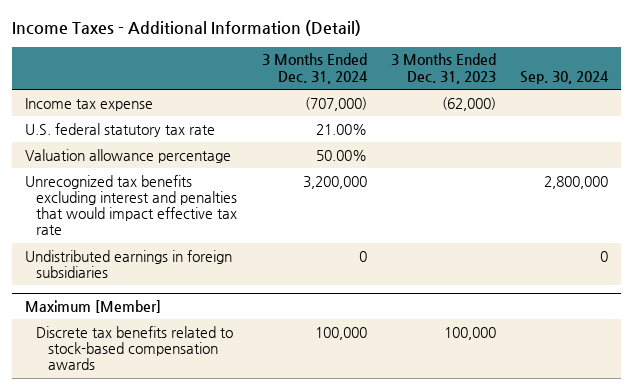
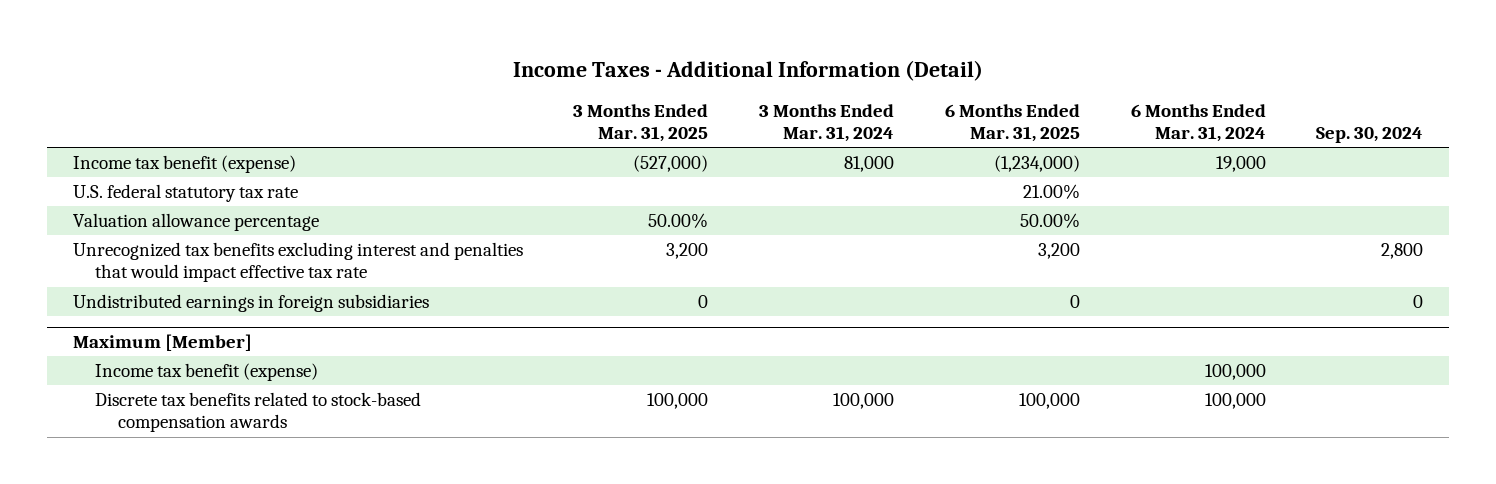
[261,53,368,84] 3 Months Ended Dec. 31, 2024 -> none
[390,53,496,84] 3 Months Ended Dec. 31, 2023 -> none
none -> [573,103,709,143] 3 Months Ended Mar. 31, 2025
none -> [759,103,895,143] 3 Months Ended Mar. 31, 2024
none -> [944,103,1080,143] 6 Months Ended Mar. 31, 2025
none -> [1130,103,1266,143] 6 Months Ended Mar. 31, 2024
[24,97,153,111] Income tax expense -> [72,155,296,174] Income tax benefit (expense)
[544,175,609,189] 2,800,000 -> [1381,243,1424,260] 2,800
none -> [95,363,319,382] Income tax benefit (expense)

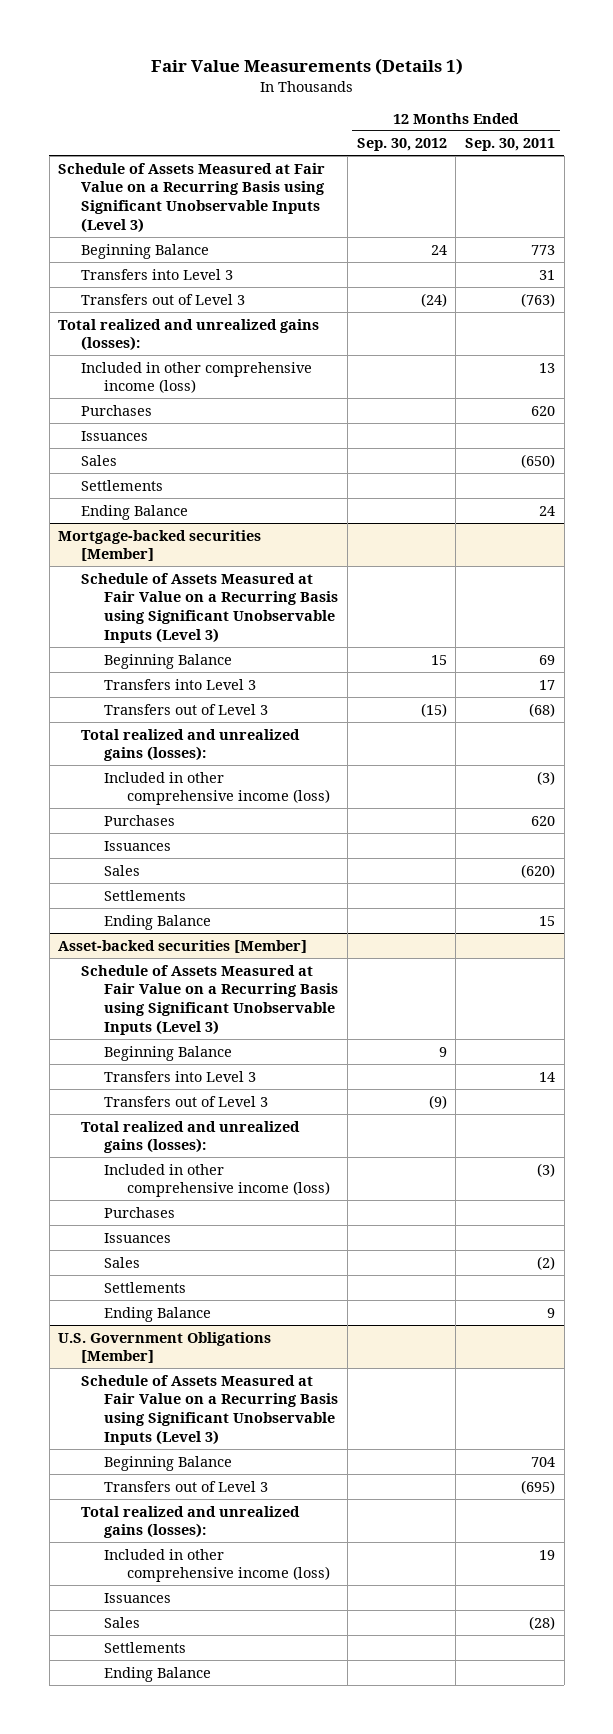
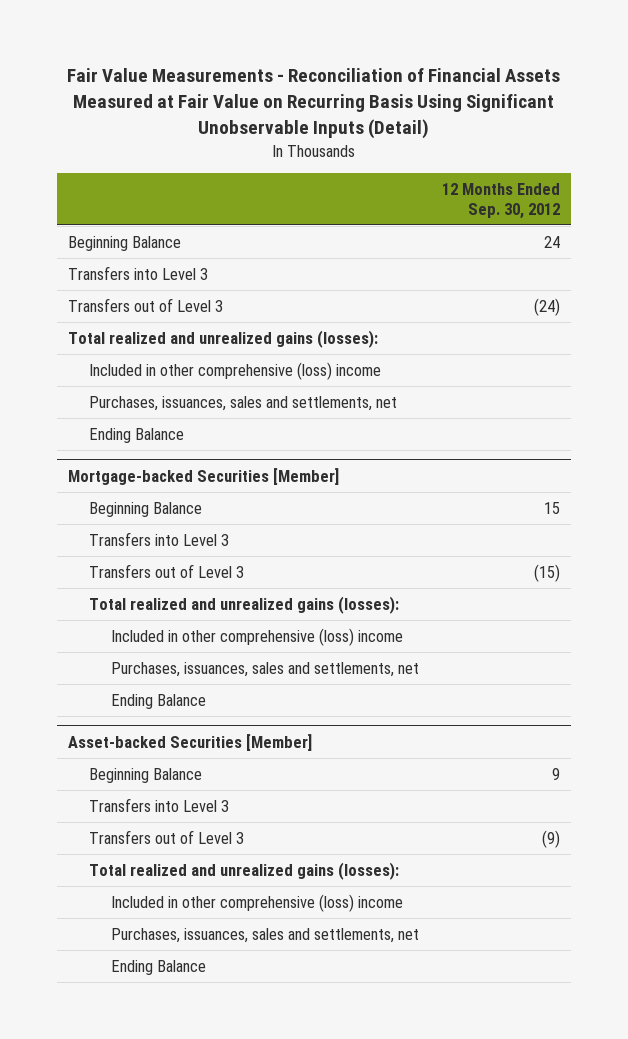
[150,57,463,75] Fair Value Measurements (Details 1) -> [67,68,561,140] Fair Value Measurements - Reconciliation of Financial Assets Measured at Fair Value on Recurring Basis Using Significant Unobservable Inputs (Detail)
[465,138,556,152] Sep. 30, 2011 -> none
[58,162,326,234] Schedule of Assets Measured at Fair Value on a Recurring Basis using Significant Unobservable Inputs (Level 3) -> none
[81,404,153,416] Purchases -> none
[81,430,149,441] Issuances -> none
[81,454,118,466] Sales -> none
[81,479,164,491] Settlements -> none
[81,361,313,394] Included in other comprehensive income (loss) -> [89,362,382,381] Included in other comprehensive (loss) income
none -> [89,396,398,412] Purchases, issuances, sales and settlements, net
[81,572,339,644] Schedule of Assets Measured at Fair Value on a Recurring Basis using Significant Unobservable Inputs (Level 3) -> none
[58,529,262,562] Mortgage-backed securities [Member] -> [68,467,340,485] Mortgage-backed Securities [Member]
[104,814,176,826] Purchases -> none
[104,840,172,851] Issuances -> none
[104,864,141,876] Sales -> none
[104,889,187,901] Settlements -> none
[104,771,330,806] Included in other comprehensive income (loss) -> [110,628,403,647] Included in other comprehensive (loss) income
none -> [110,662,419,678] Purchases, issuances, sales and settlements, net
[81,964,339,1036] Schedule of Assets Measured at Fair Value on a Recurring Basis using Significant Unobservable Inputs (Level 3) -> none
[58,939,308,953] Asset-backed securities [Member] -> [68,733,313,751] Asset-backed Securities [Member]
[104,1206,176,1218] Purchases -> none
[104,1232,172,1243] Issuances -> none
[104,1256,141,1268] Sales -> none
[104,1281,187,1293] Settlements -> none
[104,1163,330,1198] Included in other comprehensive income (loss) -> [110,894,403,913] Included in other comprehensive (loss) income
none -> [110,928,419,944] Purchases, issuances, sales and settlements, net
[58,1331,272,1364] U.S. Government Obligations [Member] -> none
[81,1374,339,1446] Schedule of Assets Measured at Fair Value on a Recurring Basis using Significant Unobservable Inputs (Level 3) -> none
[104,1455,233,1471] Beginning Balance -> none
[104,1480,269,1492] Transfers out of Level 3 -> none
[81,1505,301,1539] Total realized and unrealized gains (losses): -> none
[104,1548,330,1583] Included in other comprehensive income (loss) -> none
[104,1592,172,1603] Issuances -> none
[104,1616,141,1628] Sales -> none
[104,1641,187,1653] Settlements -> none
[104,1666,212,1682] Ending Balance -> none

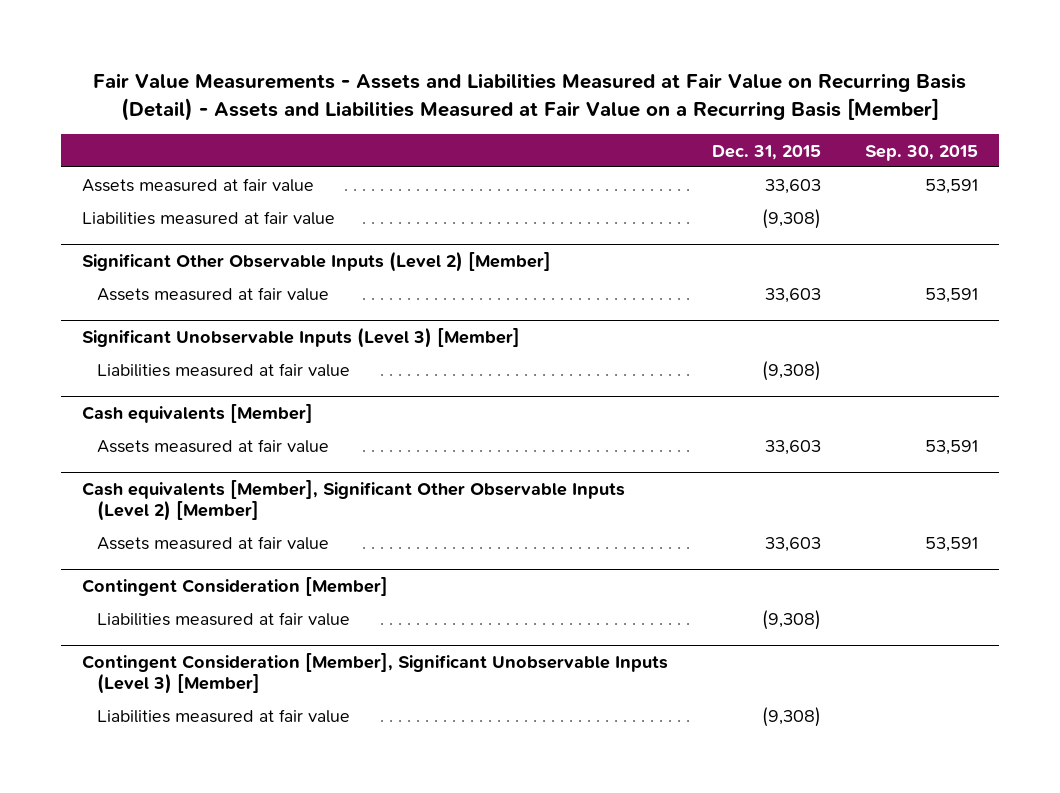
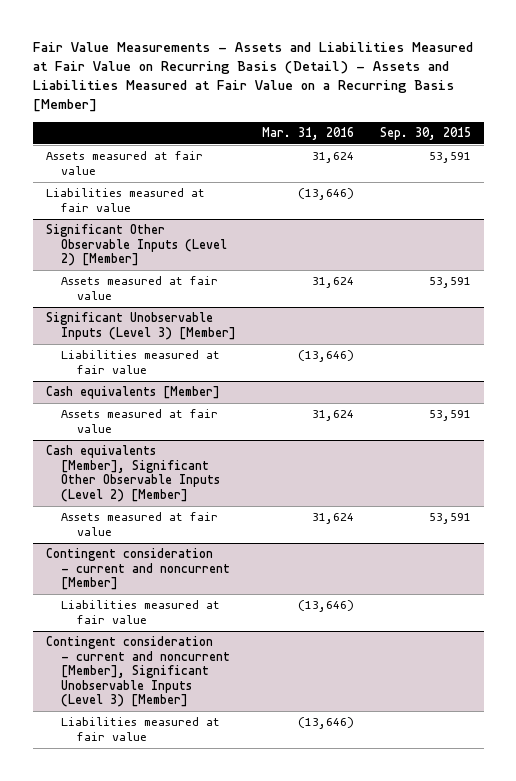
[712,144,822,160] Dec. 31, 2015 -> none
none -> [261,127,354,141] Mar. 31, 2016
[82,577,389,597] Contingent Consideration [Member] -> [45,548,231,591] Contingent consideration - current and noncurrent [Member]
[82,653,669,694] Contingent Consideration [Member], Significant Unobservable Inputs (Level 3) [Member] -> [45,636,231,708] Contingent consideration - current and noncurrent [Member], Significant Unobservable Inputs (Level 3) [Member]

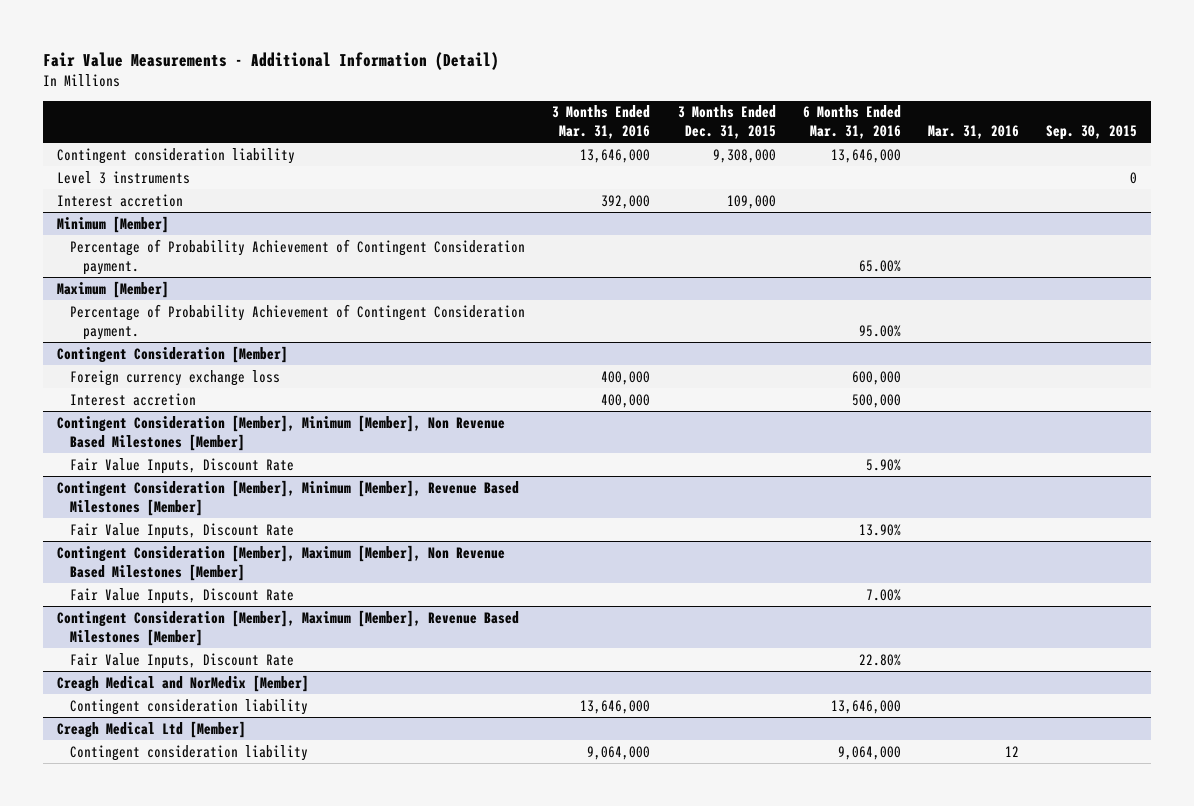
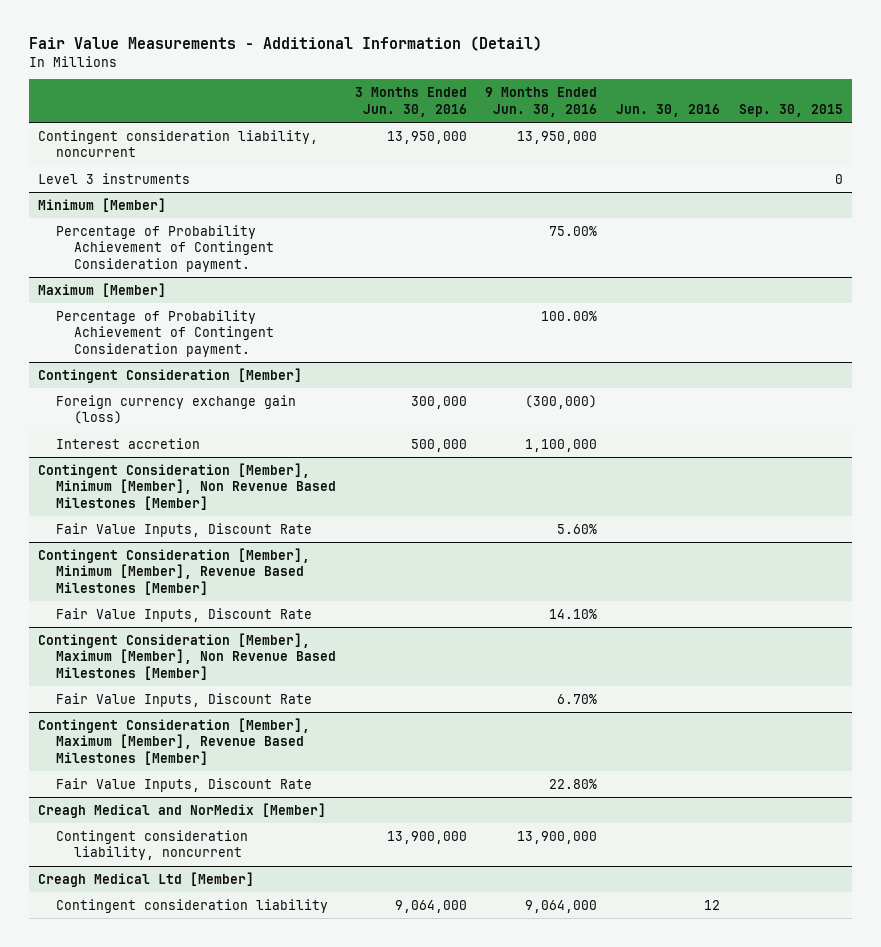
[552,105,651,140] 3 Months Ended Mar. 31, 2016 -> none
[677,105,776,140] 3 Months Ended Dec. 31, 2015 -> none
[802,105,901,140] 6 Months Ended Mar. 31, 2016 -> none
[928,125,1020,140] Mar. 31, 2016 -> none
none -> [354,87,467,117] 3 Months Ended Jun. 30, 2016
none -> [485,87,598,117] 9 Months Ended Jun. 30, 2016
none -> [616,103,721,117] Jun. 30, 2016
[56,147,295,164] Contingent consideration liability -> [38,129,319,158] Contingent consideration liability, noncurrent
[56,193,183,207] Interest accretion -> none
[69,369,280,386] Foreign currency exchange loss -> [55,394,296,425] Foreign currency exchange gain (loss)
[69,698,308,715] Contingent consideration liability -> [55,829,248,861] Contingent consideration liability, noncurrent

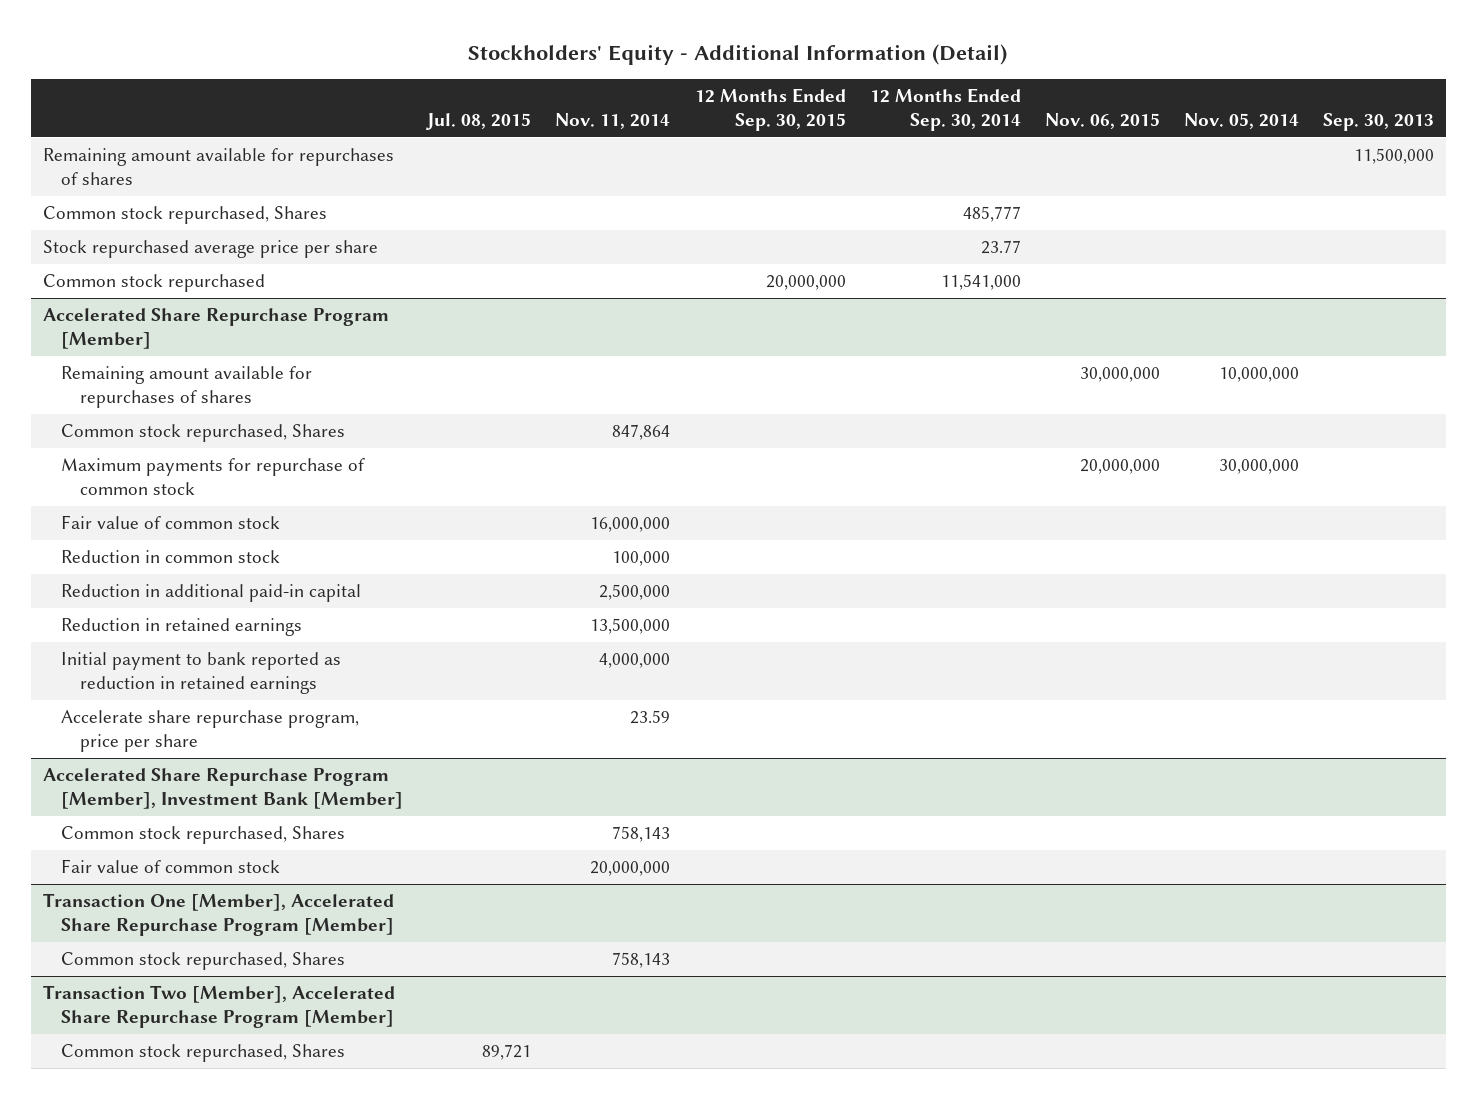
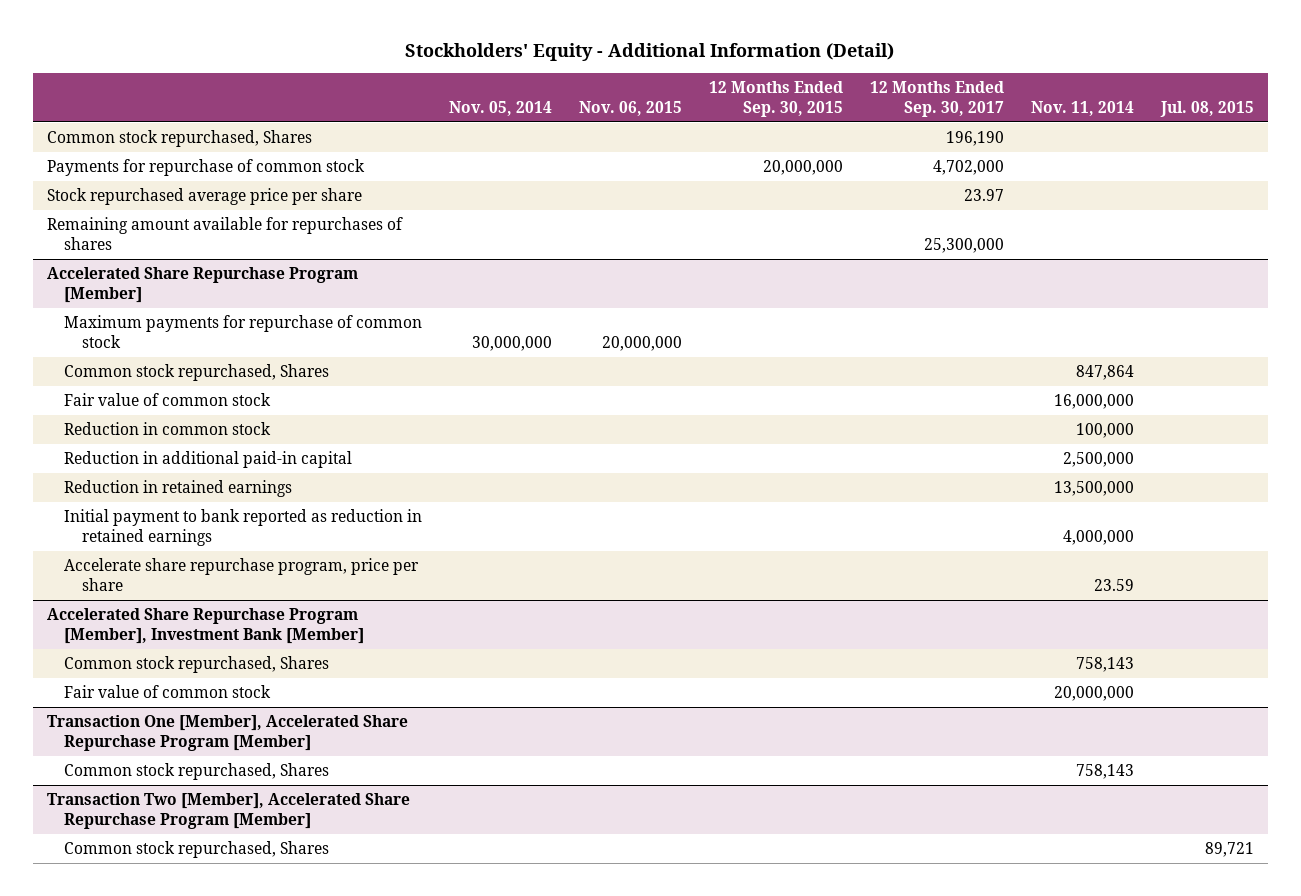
[869,88,1021,132] 12 Months Ended Sep. 30, 2014 -> none
[1323,113,1435,132] Sep. 30, 2013 -> none
none -> [870,80,1005,118] 12 Months Ended Sep. 30, 2017
none -> [46,158,365,176] Payments for repurchase of common stock
[42,273,265,292] Common stock repurchased -> none
[42,147,394,185] Remaining amount available for repurchases of shares -> [46,216,403,251] Remaining amount available for repurchases of shares
[61,365,313,408] Remaining amount available for repurchases of shares -> none
[61,423,346,442] Common stock repurchased, Shares -> [64,363,330,381] Common stock repurchased, Shares

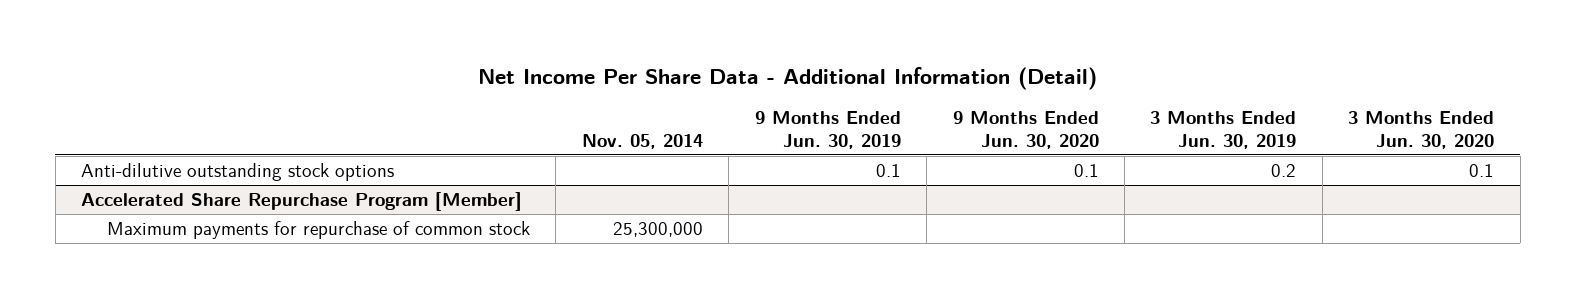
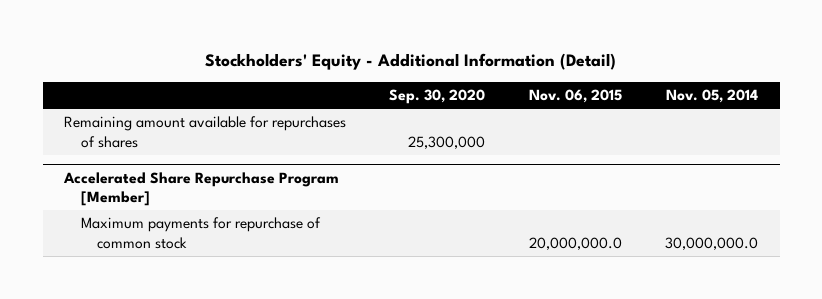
[477,67,1097,91] Net Income Per Share Data - Additional Information (Detail) -> [205,53,617,71] Stockholders' Equity - Additional Information (Detail)
[754,110,901,150] 9 Months Ended Jun. 30, 2019 -> none
[952,110,1099,150] 9 Months Ended Jun. 30, 2020 -> none
[1150,110,1297,150] 3 Months Ended Jun. 30, 2019 -> none
[1348,110,1495,150] 3 Months Ended Jun. 30, 2020 -> none
none -> [389,88,486,104] Sep. 30, 2020
none -> [528,88,622,103] Nov. 06, 2015
[81,162,395,181] Anti-dilutive outstanding stock options -> none
none -> [64,116,347,148] Remaining amount available for repurchases of shares
[612,221,703,237] 25,300,000 -> [664,236,758,250] 30,000,000.0

